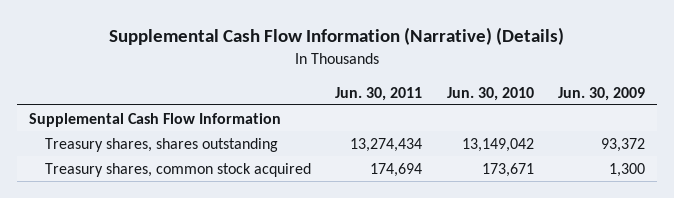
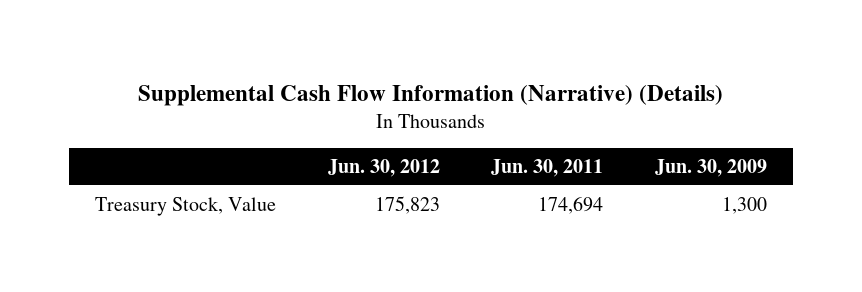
[446,86,534,101] Jun. 30, 2010 -> none
none -> [327,158,440,177] Jun. 30, 2012
[29,112,282,127] Supplemental Cash Flow Information -> none
[45,137,279,152] Treasury shares, shares outstanding -> none
[45,162,312,177] Treasury shares, common stock acquired -> [95,197,277,217] Treasury Stock, Value

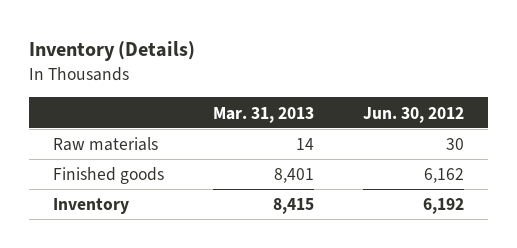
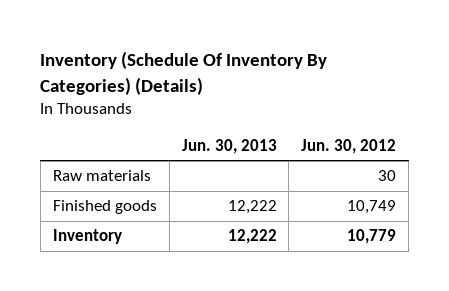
[28,41,195,62] Inventory (Details) -> [40,50,328,95] Inventory (Schedule Of Inventory By Categories) (Details)
[212,106,314,123] Mar. 31, 2013 -> none
none -> [181,139,277,155] Jun. 30, 2013
[423,168,464,184] 6,162 -> [347,200,397,215] 10,749
[422,198,464,215] 6,192 -> [347,229,397,245] 10,779

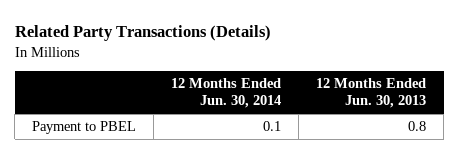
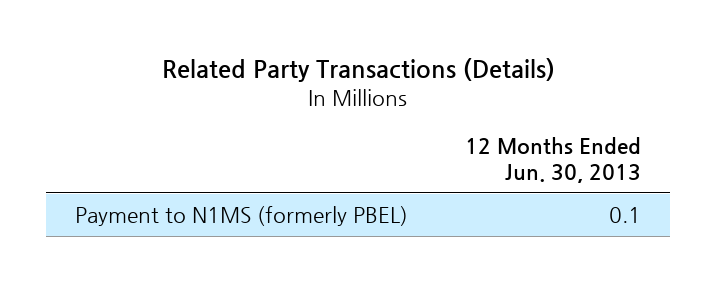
[171,78,282,109] 12 Months Ended Jun. 30, 2014 -> none
[32,121,137,135] Payment to PBEL -> [74,205,408,226] Payment to N1MS (formerly PBEL)
[408,121,427,132] 0.8 -> [609,206,642,223] 0.1

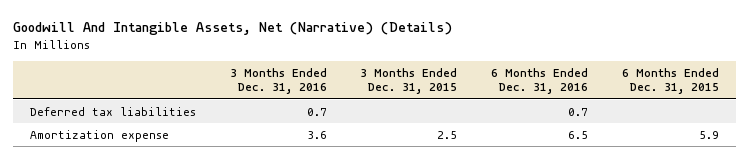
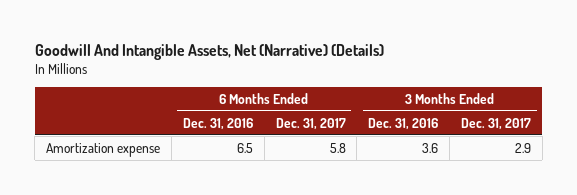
[360,67,458,95] 3 Months Ended Dec. 31, 2015 -> none
[621,67,719,95] 6 Months Ended Dec. 31, 2015 -> none
none -> [275,117,346,130] Dec. 31, 2017
none -> [460,117,531,130] Dec. 31, 2017
[30,106,197,116] Deferred tax liabilities -> none

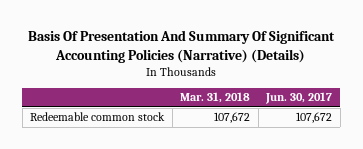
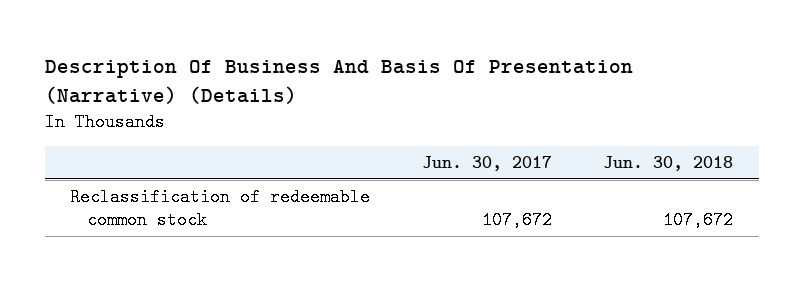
[28,30,336,63] Basis Of Presentation And Summary Of Significant Accounting Policies (Narrative) (Details) -> [44,60,633,105] Description Of Business And Basis Of Presentation (Narrative) (Details)
[180,92,251,104] Mar. 31, 2018 -> none
none -> [603,155,734,171] Jun. 30, 2018
[30,112,166,122] Redeemable common stock -> [70,188,371,230] Reclassification of redeemable common stock

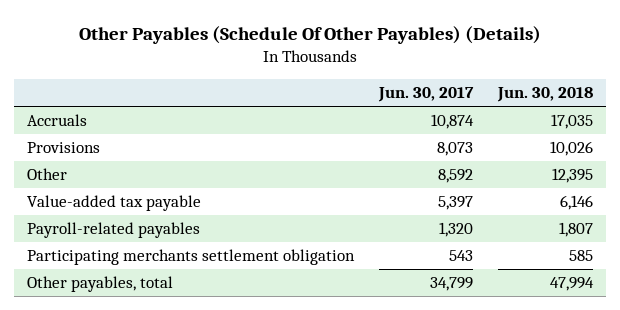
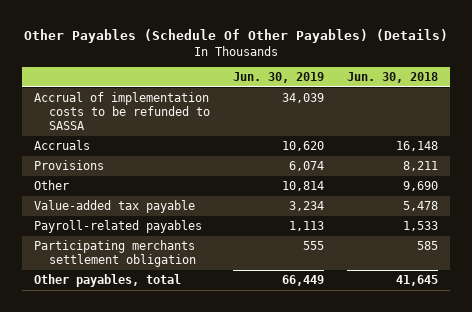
[377,87,474,103] Jun. 30, 2017 -> none
none -> [232,71,324,83] Jun. 30, 2019
none -> [33,92,210,130] Accrual of implementation costs to be refunded to SASSA
[551,114,594,130] 17,035 -> [395,141,438,152] 16,148
[550,141,594,157] 10,026 -> [402,161,438,172] 8,211
[552,168,594,184] 12,395 -> [402,181,438,192] 9,690
[560,195,594,211] 6,146 -> [402,201,438,212] 5,478
[559,222,594,238] 1,807 -> [402,221,438,232] 1,533
[550,277,595,292] 47,994 -> [395,275,438,287] 41,645

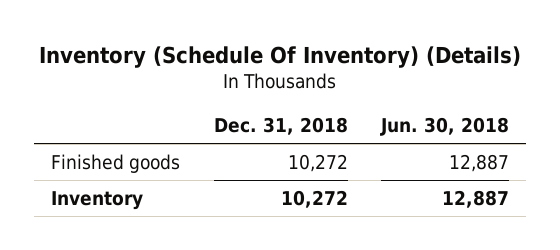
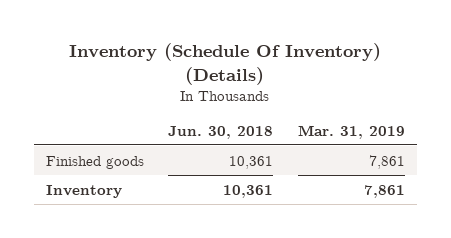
[213,116,348,135] Dec. 31, 2018 -> none
none -> [297,124,405,139] Mar. 31, 2019
[449,153,510,172] 12,887 -> [229,155,274,169] 10,361
[442,189,510,208] 12,887 -> [223,184,274,198] 10,361

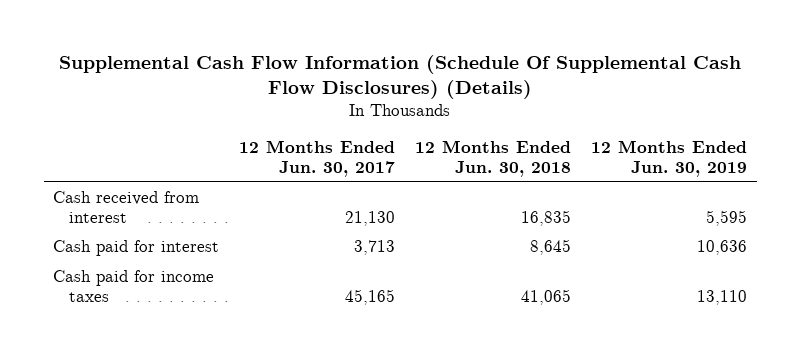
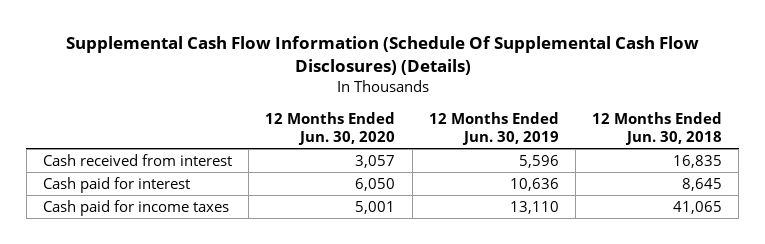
[239,139,396,177] 12 Months Ended Jun. 30, 2017 -> none
none -> [265,111,396,145] 12 Months Ended Jun. 30, 2020
[705,210,747,227] 5,595 -> [518,154,559,168] 5,596

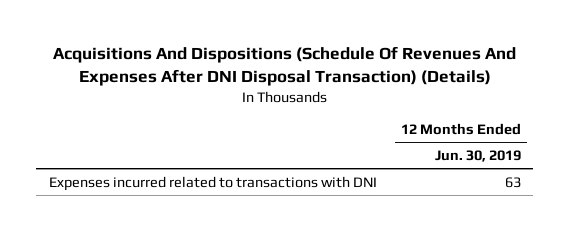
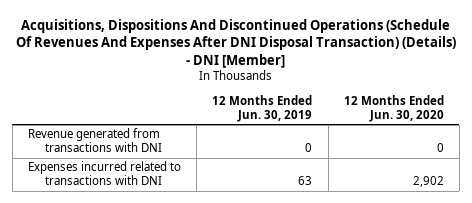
[52,46,516,86] Acquisitions And Dispositions (Schedule Of Revenues And Expenses After DNI Disposal Transaction) (Details) -> [15,18,456,68] Acquisitions, Dispositions And Discontinued Operations (Schedule Of Revenues And Expenses After DNI Disposal Transaction) (Details) - DNI [Member]
none -> [343,94,444,122] 12 Months Ended Jun. 30, 2020
none -> [28,128,163,153] Revenue generated from transactions with DNI

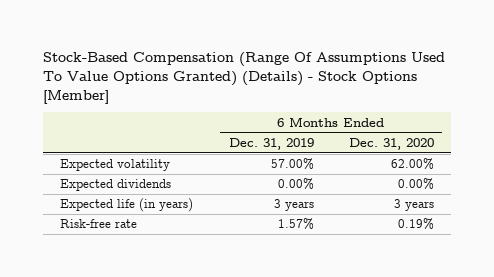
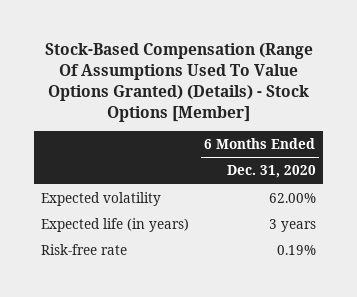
[228,137,314,150] Dec. 31, 2019 -> none
[60,179,172,192] Expected dividends -> none

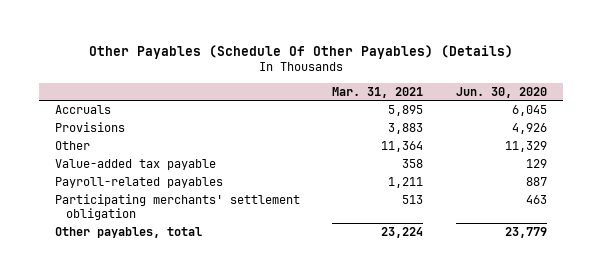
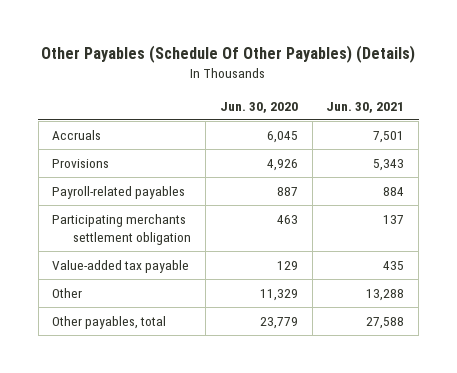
[332,86,424,98] Mar. 31, 2021 -> none
none -> [326,101,405,113] Jun. 30, 2021
[54,194,300,220] Participating merchants' settlement obligation -> [52,214,192,245] Participating merchants settlement obligation
[54,159,216,171] Value-added tax payable -> [52,260,190,274] Value-added tax payable
[54,141,90,151] Other -> [52,288,83,299] Other

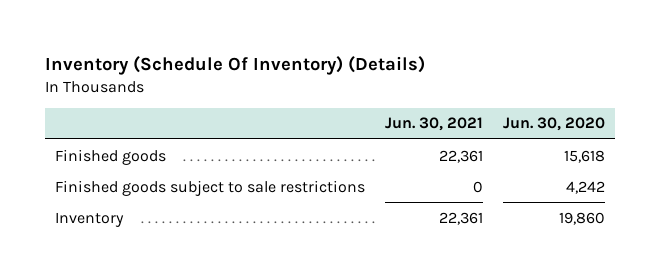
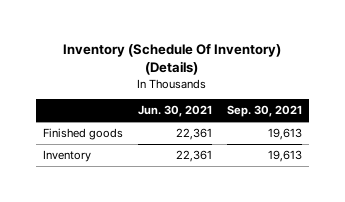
[503,117,606,132] Jun. 30, 2020 -> none
none -> [226,105,302,118] Sep. 30, 2021
[55,179,366,196] Finished goods subject to sale restrictions -> none

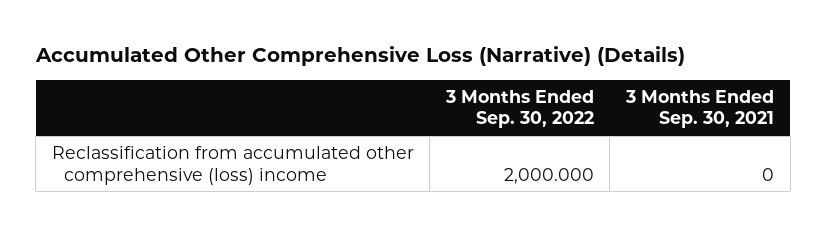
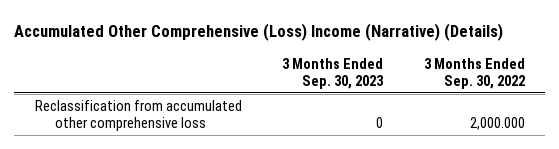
[34,46,685,67] Accumulated Other Comprehensive Loss (Narrative) (Details) -> [14,22,504,41] Accumulated Other Comprehensive (Loss) Income (Narrative) (Details)
[625,89,775,129] 3 Months Ended Sep. 30, 2021 -> none
none -> [282,57,385,89] 3 Months Ended Sep. 30, 2023
[51,145,414,185] Reclassification from accumulated other comprehensive (loss) income -> [34,100,242,132] Reclassification from accumulated other comprehensive loss

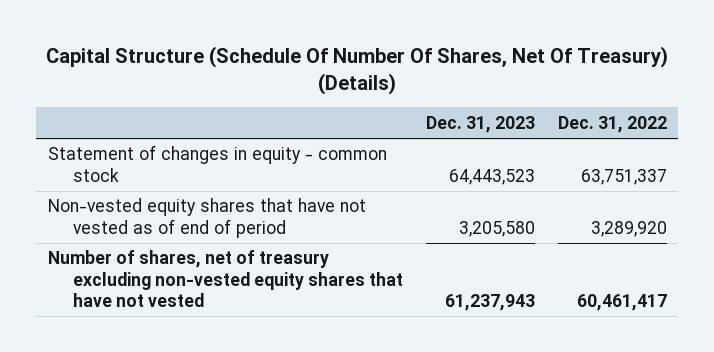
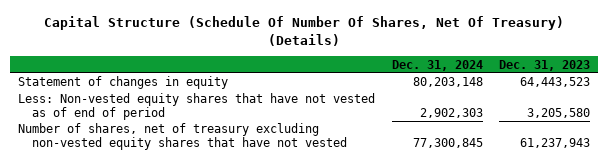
[557,115,667,133] Dec. 31, 2022 -> none
none -> [391,59,483,71] Dec. 31, 2024
[47,145,387,182] Statement of changes in equity - common stock -> [18,76,229,90] Statement of changes in equity
[47,198,366,238] Non-vested equity shares that have not vested as of end of period -> [18,93,376,120] Less: Non-vested equity shares that have not vested as of end of period

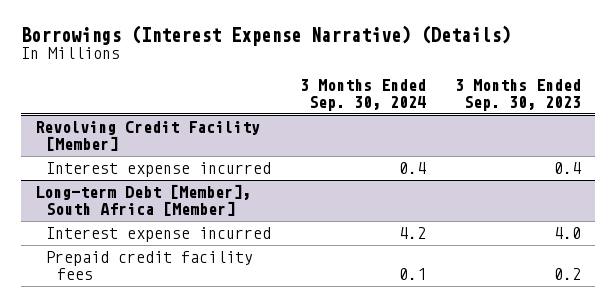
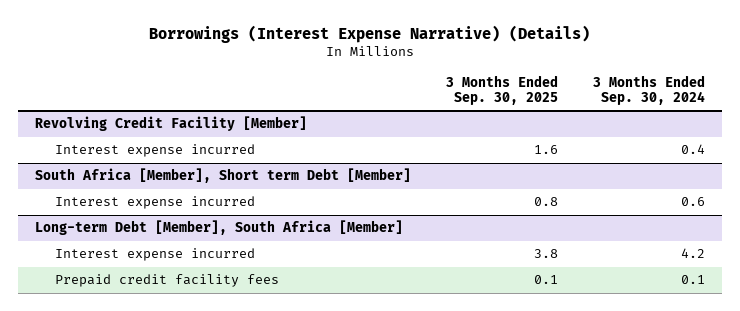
[454,79,581,111] 3 Months Ended Sep. 30, 2023 -> none
none -> [445,74,558,106] 3 Months Ended Sep. 30, 2025
none -> [35,168,412,184] South Africa [Member], Short term Debt [Member]
none -> [54,196,255,210] Interest expense incurred

